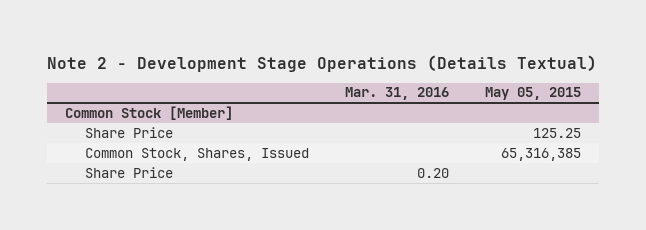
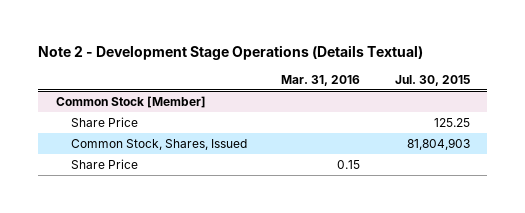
[484,87,581,101] May 05, 2015 -> none
none -> [394,74,470,86] Jul. 30, 2015
[416,167,449,178] 0.20 -> [337,159,361,169] 0.15

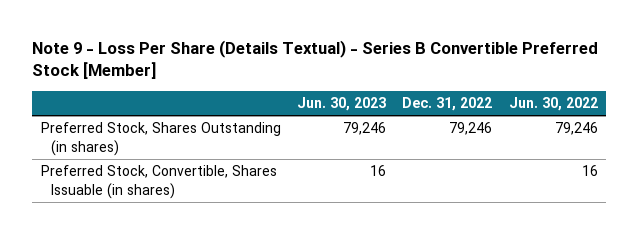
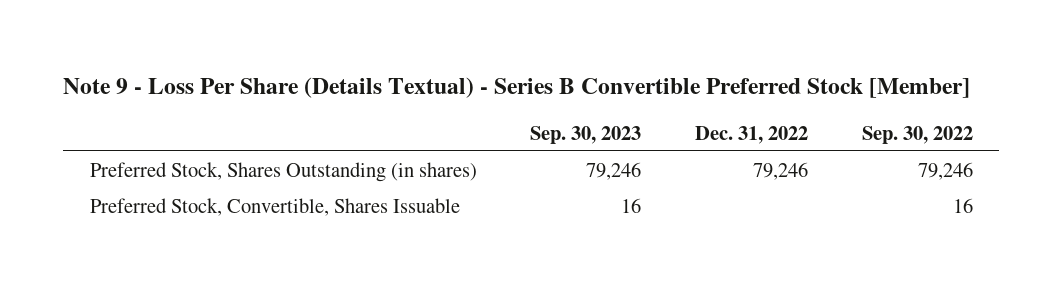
[296,96,386,111] Jun. 30, 2023 -> none
[508,96,598,111] Jun. 30, 2022 -> none
none -> [530,125,642,144] Sep. 30, 2023
none -> [861,125,973,144] Sep. 30, 2022
[40,165,277,199] Preferred Stock, Convertible, Shares Issuable (in shares) -> [89,197,460,216] Preferred Stock, Convertible, Shares Issuable

